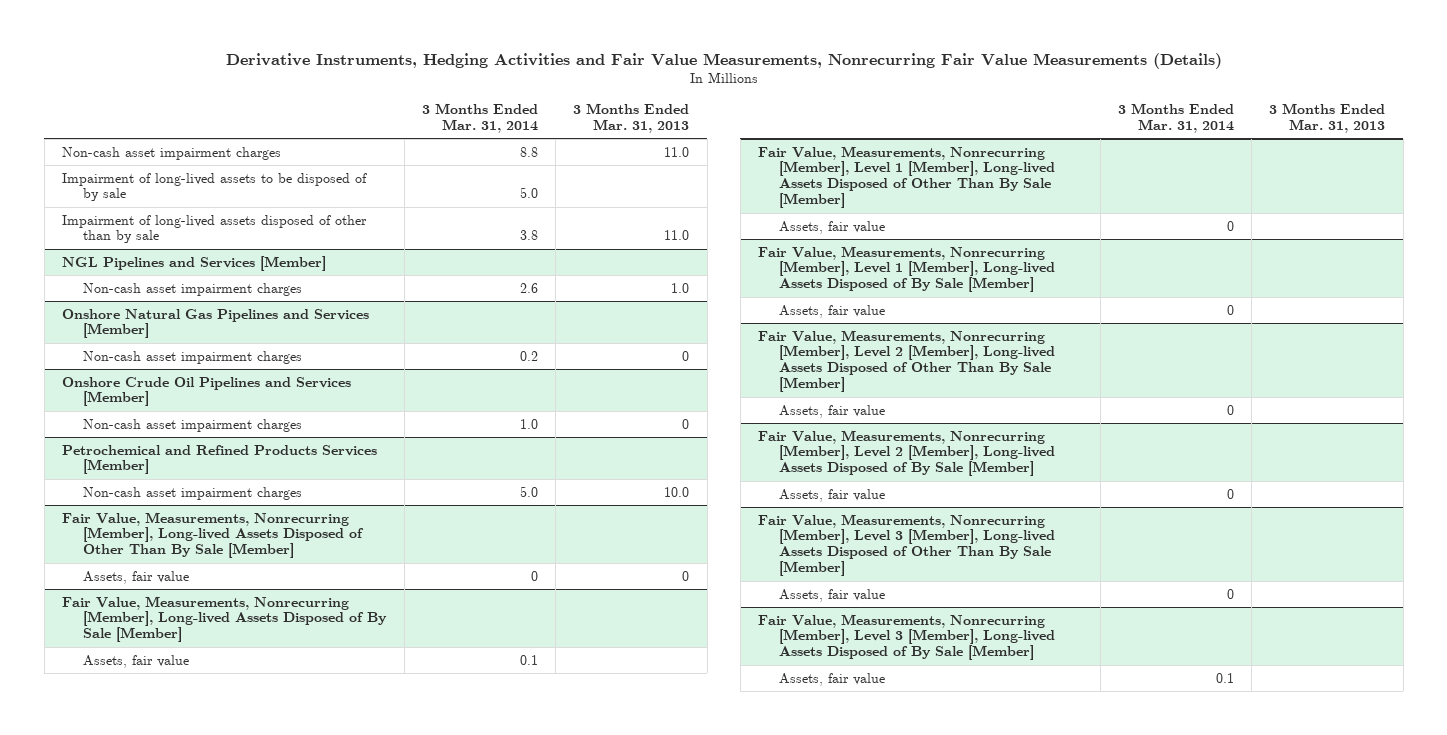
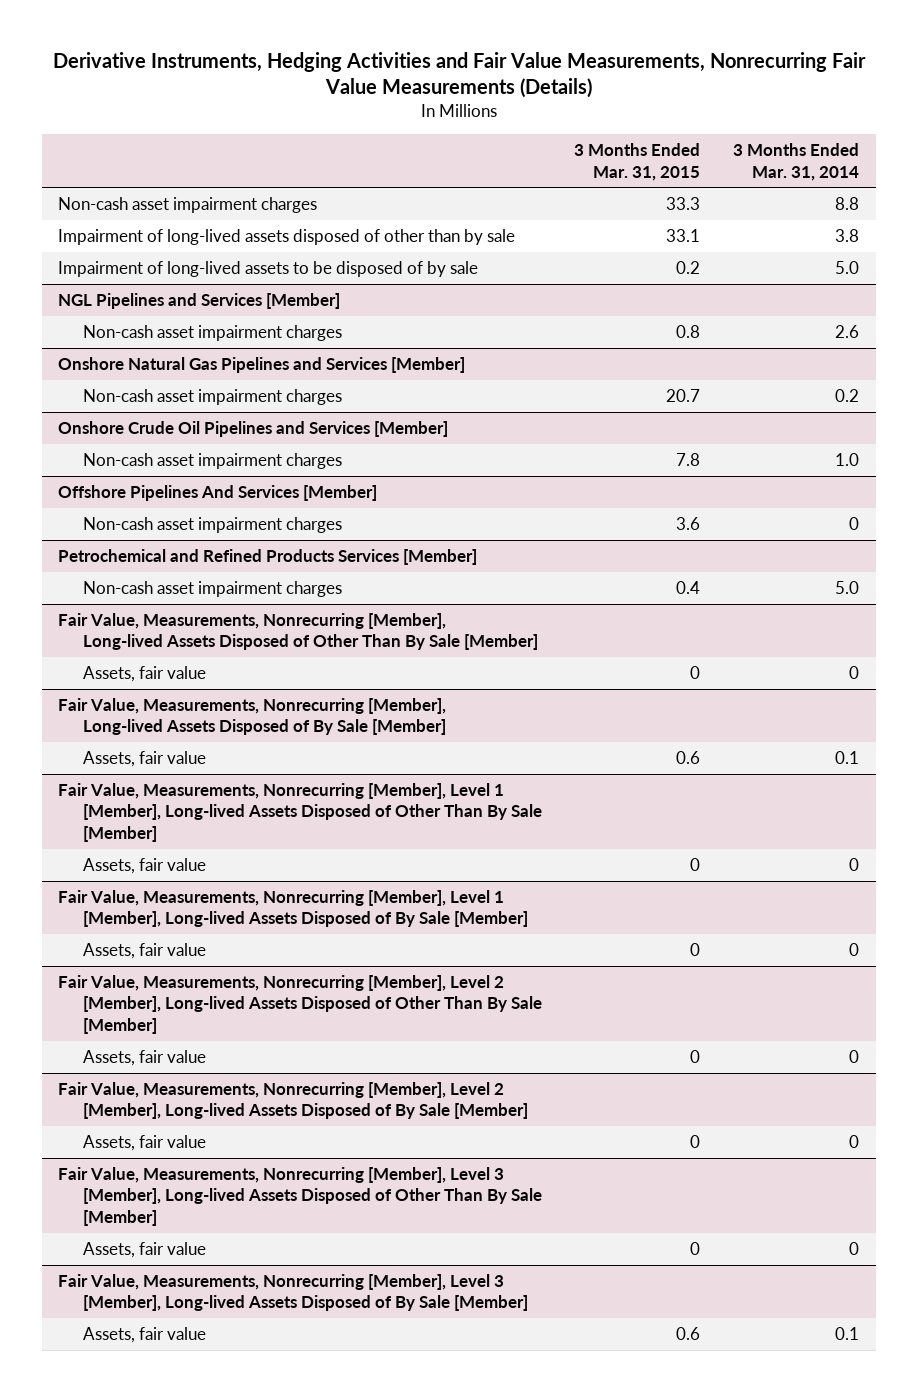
[573,102,690,133] 3 Months Ended Mar. 31, 2013 -> none
none -> [574,143,701,181] 3 Months Ended Mar. 31, 2015
[62,172,368,202] Impairment of long-lived assets to be disposed of by sale -> [57,261,478,278] Impairment of long-lived assets to be disposed of by sale
none -> [57,485,377,502] Offshore Pipelines And Services [Member]
none -> [82,517,342,534] Non-cash asset impairment charges

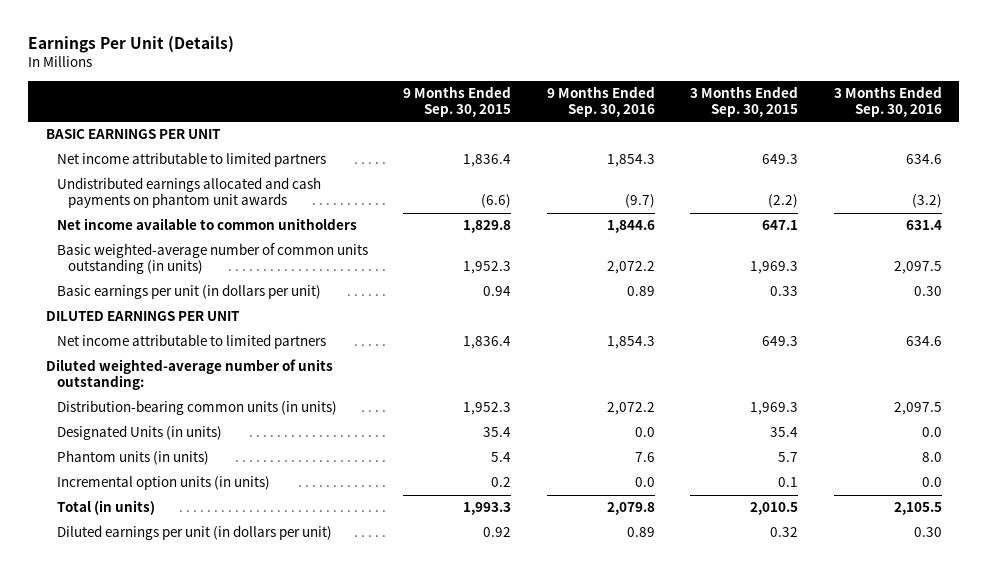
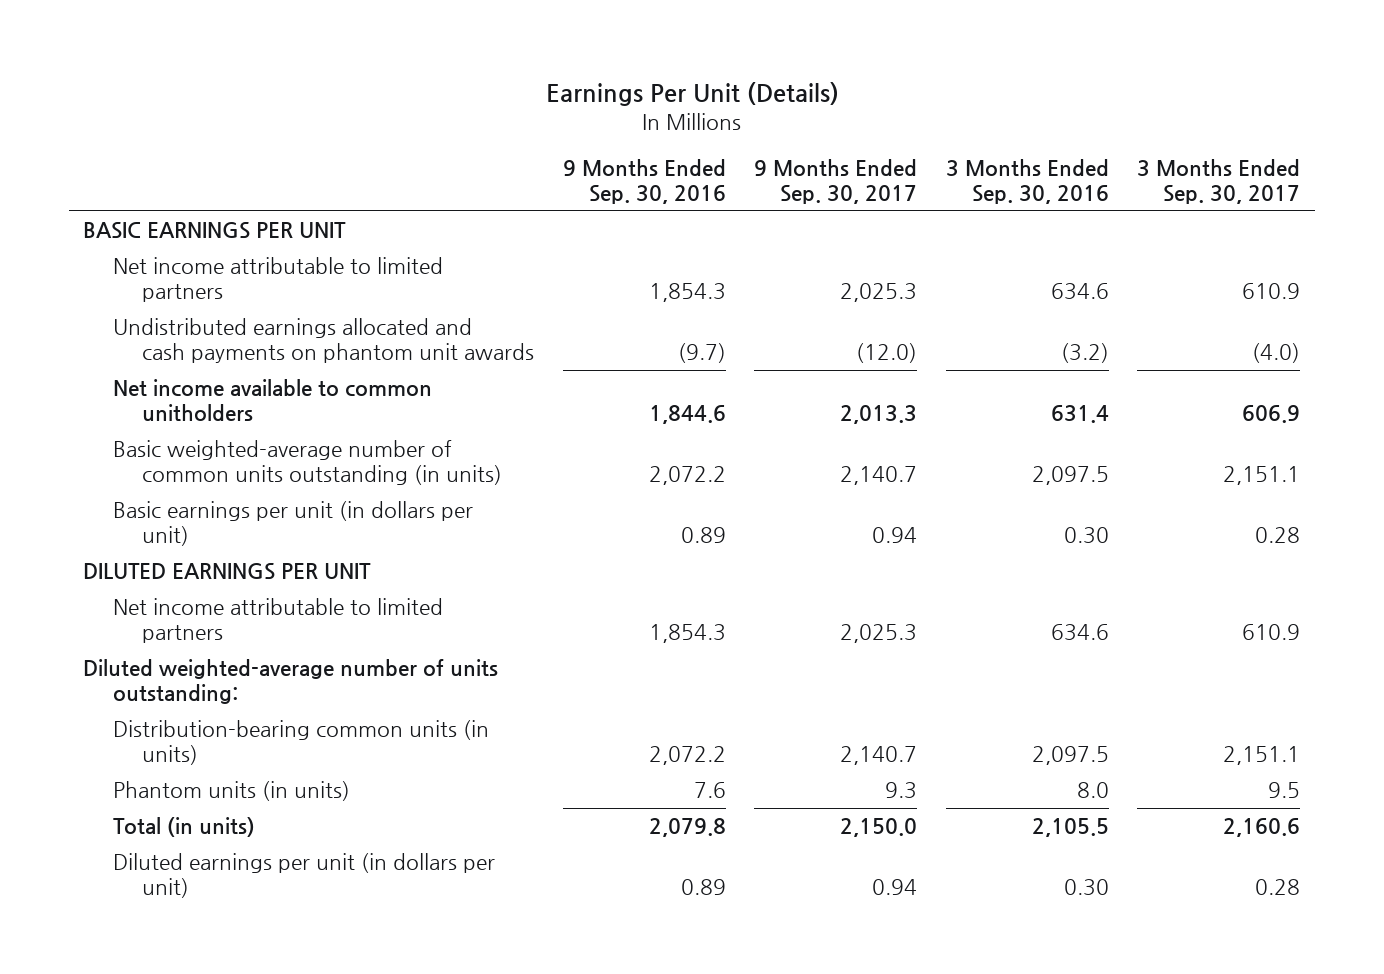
[403,86,512,117] 9 Months Ended Sep. 30, 2015 -> none
[690,86,799,117] 3 Months Ended Sep. 30, 2015 -> none
none -> [754,158,918,205] 9 Months Ended Sep. 30, 2017
none -> [1137,158,1301,205] 3 Months Ended Sep. 30, 2017
[57,425,223,441] Designated Units (in units) -> none
[57,476,271,491] Incremental option units (in units) -> none

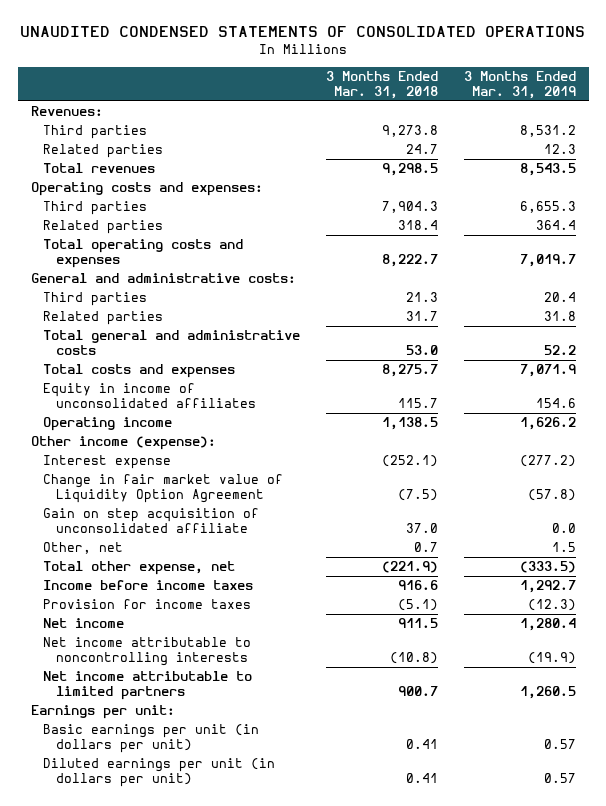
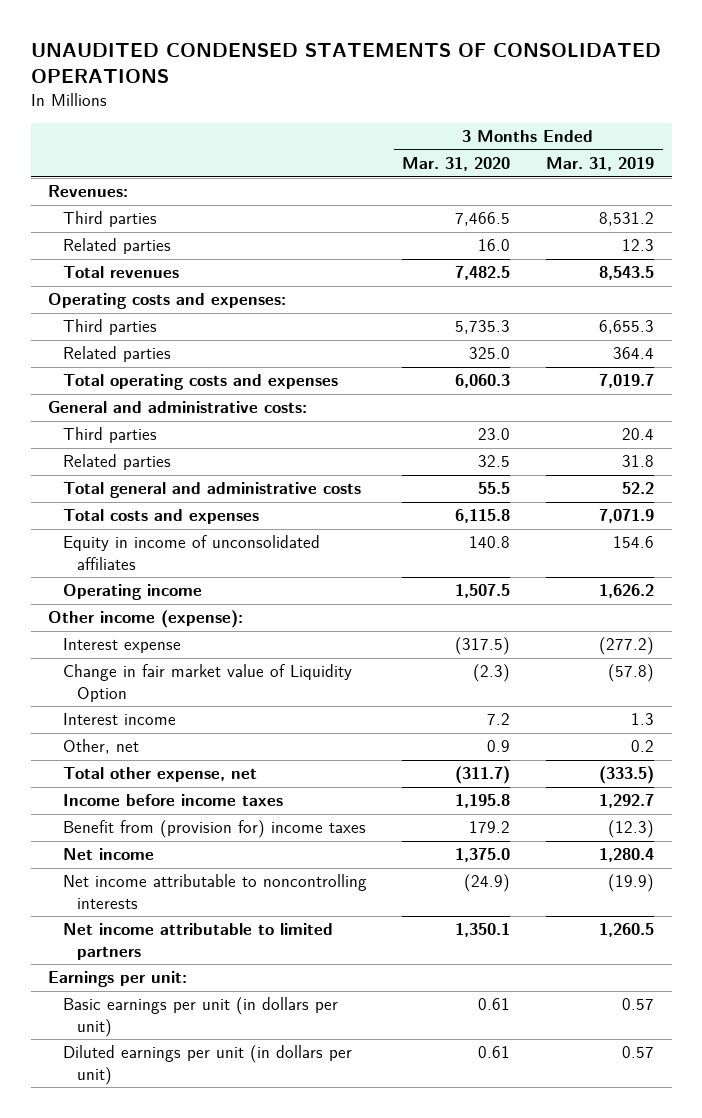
[325,71,438,99] 3 Months Ended Mar. 31, 2018 -> none
none -> [402,157,511,172] Mar. 31, 2020
[43,508,260,534] Gain on step acquisition of unconsolidated affiliate -> none
[43,474,284,504] Change in fair market value of Liquidity Option Agreement -> [62,664,352,703] Change in fair market value of Liquidity Option
none -> [62,713,176,726] Interest income
[551,542,576,553] 1.5 -> [630,740,654,753] 0.2
[43,599,252,610] Provision for income taxes -> [62,820,366,839] Benefit from (provision for) income taxes

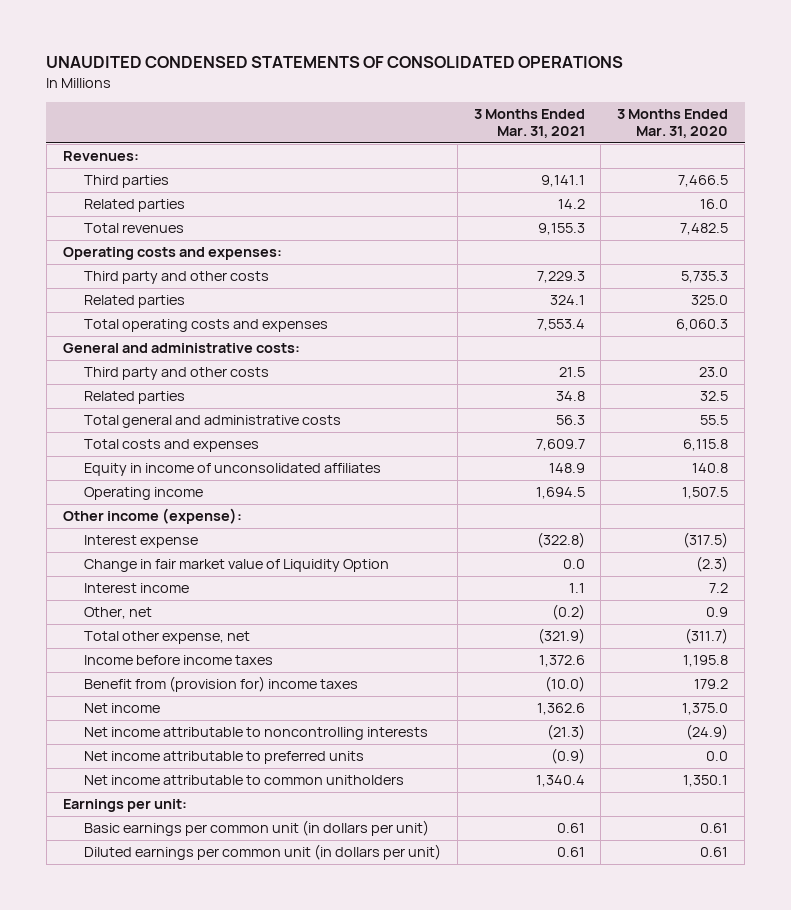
[545,157,654,172] Mar. 31, 2019 -> none
none -> [473,108,585,139] 3 Months Ended Mar. 31, 2021
[62,319,157,336] Third parties -> [83,270,269,284] Third party and other costs
[62,427,157,444] Third parties -> [83,366,269,380] Third party and other costs
none -> [83,750,364,764] Net income attributable to preferred units
[62,923,333,961] Net income attributable to limited partners -> [83,774,404,785] Net income attributable to common unitholders
[62,997,338,1038] Basic earnings per unit (in dollars per unit) -> [83,819,429,836] Basic earnings per common unit (in dollars per unit)
[62,1045,352,1086] Diluted earnings per unit (in dollars per unit) -> [83,843,441,860] Diluted earnings per common unit (in dollars per unit)

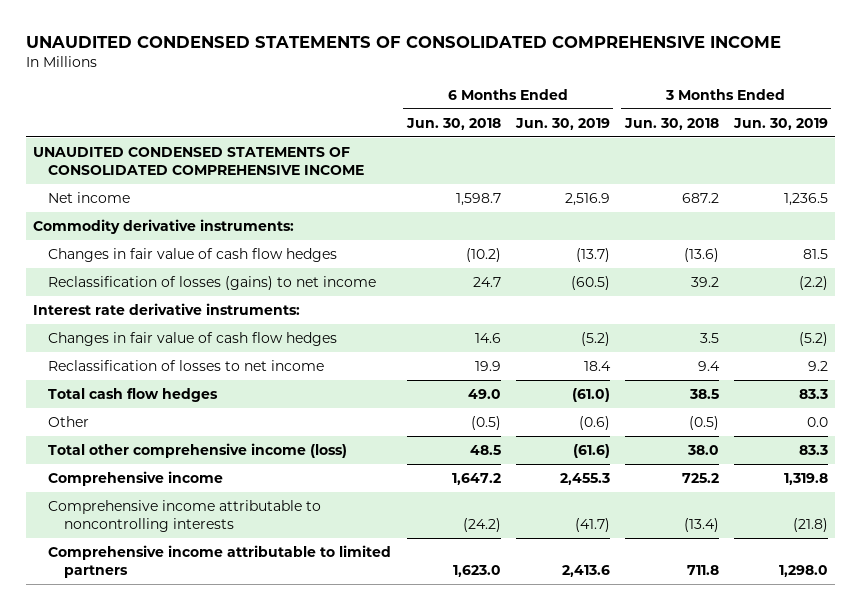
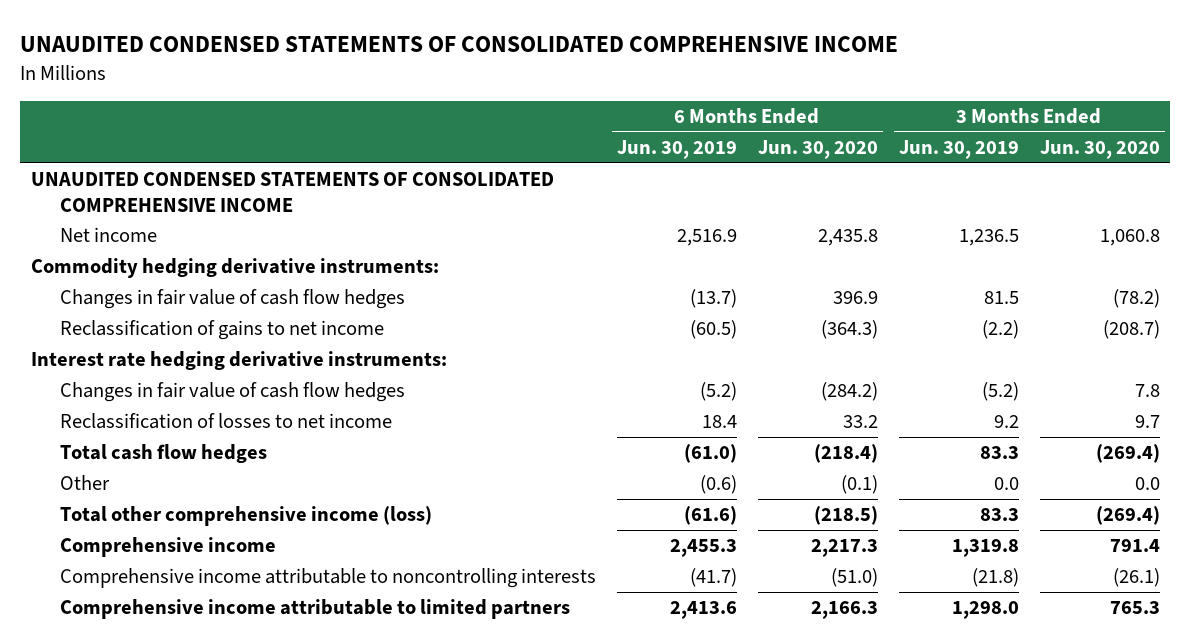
[405,117,501,130] Jun. 30, 2018 -> none
[623,117,719,130] Jun. 30, 2018 -> none
none -> [757,139,878,159] Jun. 30, 2020
none -> [1039,139,1160,159] Jun. 30, 2020
[33,218,295,234] Commodity derivative instruments: -> [30,258,439,279] Commodity hedging derivative instruments:
[48,275,377,290] Reclassification of losses (gains) to net income -> [60,320,385,341] Reclassification of gains to net income
[33,302,301,315] Interest rate derivative instruments: -> [30,351,447,371] Interest rate hedging derivative instruments:

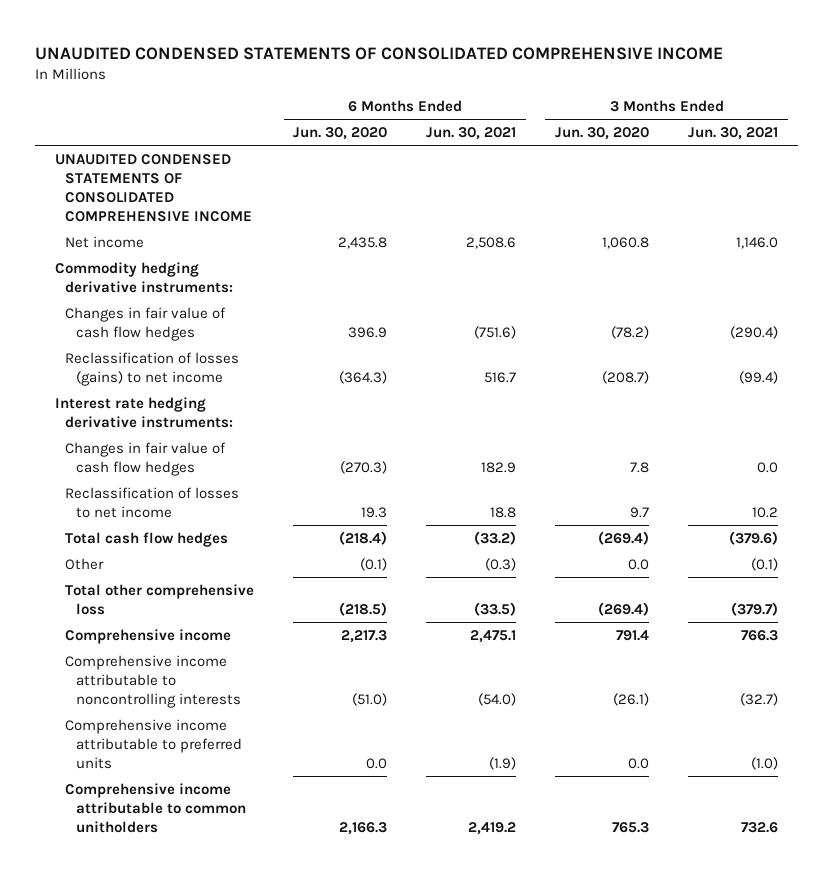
[616,139,737,159] Jun. 30, 2019 -> none
[898,139,1019,159] Jun. 30, 2019 -> none
none -> [426,126,517,140] Jun. 30, 2021
none -> [688,126,779,140] Jun. 30, 2021
[60,320,385,341] Reclassification of gains to net income -> [65,351,240,386] Reclassification of losses (gains) to net income
[820,382,878,402] (284.2) -> [340,460,388,474] (270.3)
[842,415,878,429] 33.2 -> [361,506,388,518] 19.3
[60,506,433,527] Total other comprehensive income (loss) -> [65,583,255,615] Total other comprehensive loss
none -> [65,718,242,770] Comprehensive income attributable to preferred units
[60,599,571,620] Comprehensive income attributable to limited partners -> [65,782,246,834] Comprehensive income attributable to common unitholders

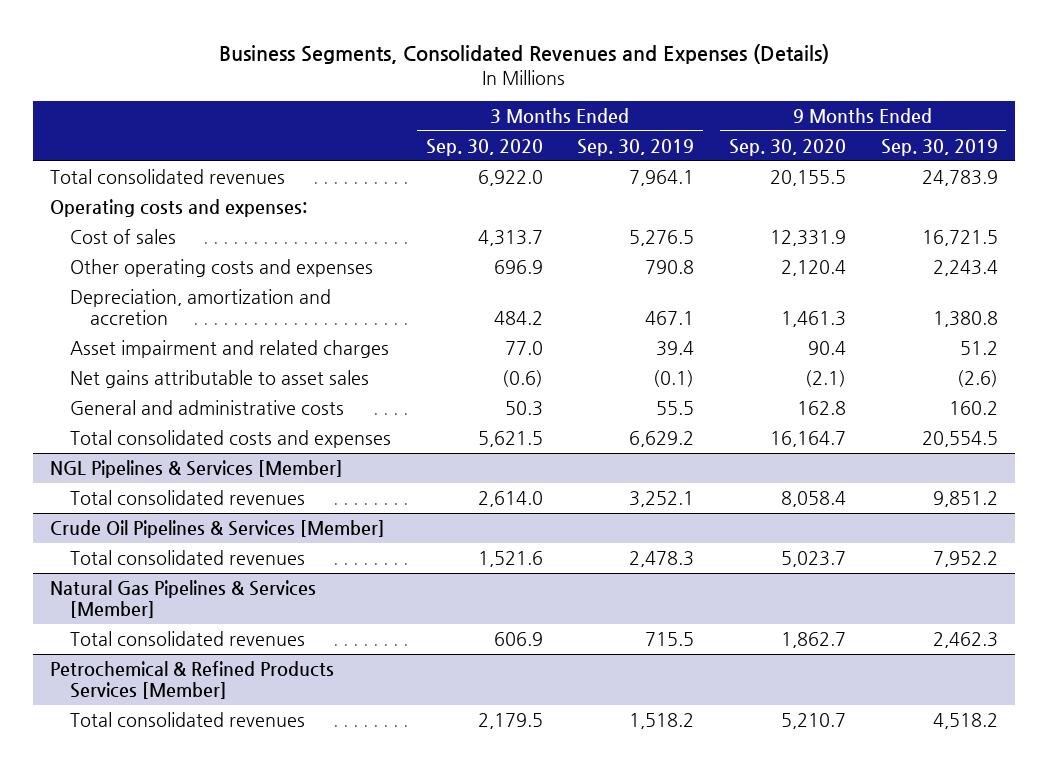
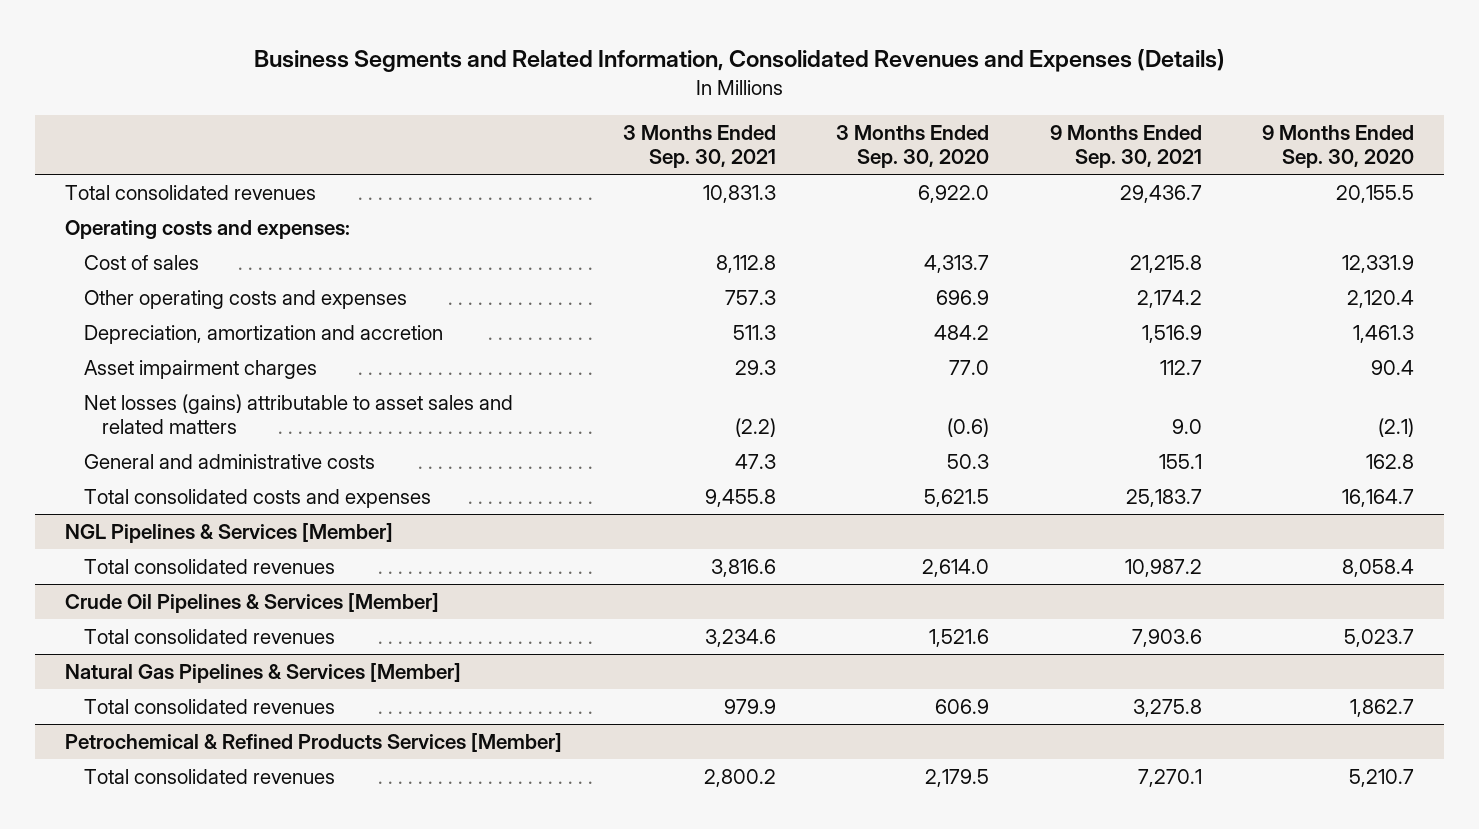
[218,44,829,65] Business Segments, Consolidated Revenues and Expenses (Details) -> [253,48,1225,72] Business Segments and Related Information, Consolidated Revenues and Expenses (Details)
[577,138,695,156] Sep. 30, 2019 -> none
[880,138,998,156] Sep. 30, 2019 -> none
none -> [622,125,776,168] 3 Months Ended Sep. 30, 2021
none -> [1049,125,1202,168] 9 Months Ended Sep. 30, 2021
[70,339,390,358] Asset impairment and related charges -> [83,360,317,380] Asset impairment charges
[70,369,370,388] Net gains attributable to asset sales -> [83,394,513,434] Net losses (gains) attributable to asset sales and related matters

